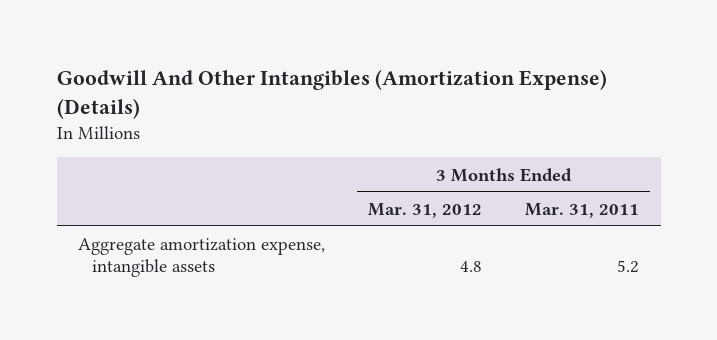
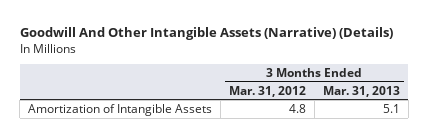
[56,69,607,120] Goodwill And Other Intangibles (Amortization Expense) (Details) -> [19,27,393,41] Goodwill And Other Intangible Assets (Narrative) (Details)
[525,202,640,218] Mar. 31, 2011 -> none
none -> [322,85,400,97] Mar. 31, 2013
[78,238,326,277] Aggregate amortization expense, intangible assets -> [27,103,212,116] Amortization of Intangible Assets

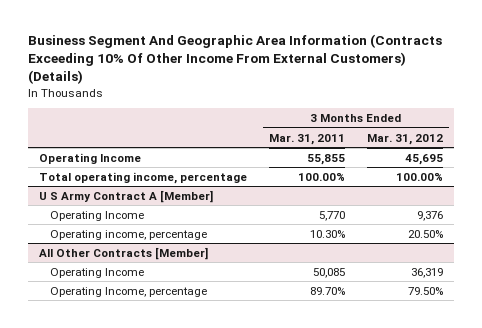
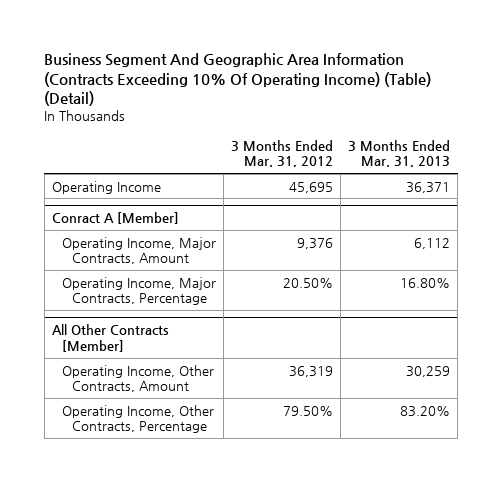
[27,34,442,85] Business Segment And Geographic Area Information (Contracts Exceeding 10% Of Other Income From External Customers) (Details) -> [44,52,432,107] Business Segment And Geographic Area Information (Contracts Exceeding 10% Of Operating Income) (Table) (Detail)
[268,133,345,145] Mar. 31, 2011 -> none
none -> [348,139,451,168] 3 Months Ended Mar. 31, 2013
[38,171,247,184] Total operating income, percentage -> none
[38,189,213,203] U S Army Contract A [Member] -> none
none -> [51,212,179,225] Conract A [Member]
[49,210,144,221] Operating Income -> [62,236,217,265] Operating Income, Major Contracts, Amount
[49,229,207,240] Operating income, percentage -> [62,276,217,306] Operating Income, Major Contracts, Percentage
[49,267,144,278] Operating Income -> [62,364,215,393] Operating Income, Other Contracts, Amount
[49,286,207,297] Operating Income, percentage -> [62,404,215,434] Operating Income, Other Contracts, Percentage

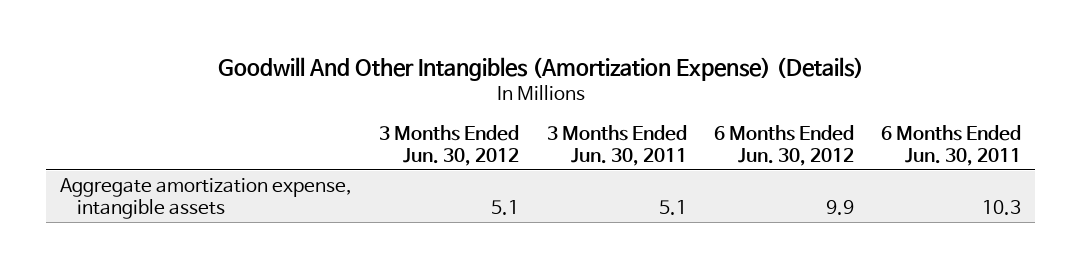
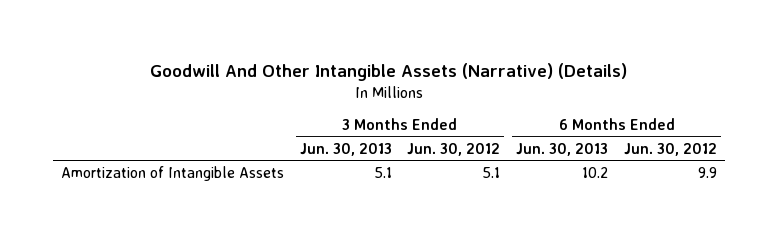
[217,56,864,81] Goodwill And Other Intangibles (Amortization Expense) (Details) -> [149,63,627,82] Goodwill And Other Intangible Assets (Narrative) (Details)
[546,124,687,167] 3 Months Ended Jun. 30, 2011 -> none
[881,124,1022,167] 6 Months Ended Jun. 30, 2011 -> none
none -> [299,142,392,156] Jun. 30, 2013
none -> [516,142,609,156] Jun. 30, 2013
[59,177,352,220] Aggregate amortization expense, intangible assets -> [60,165,284,181] Amortization of Intangible Assets

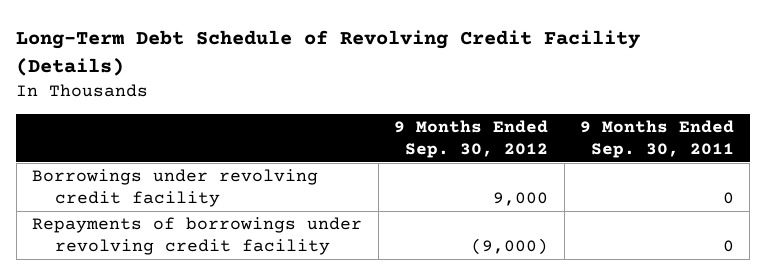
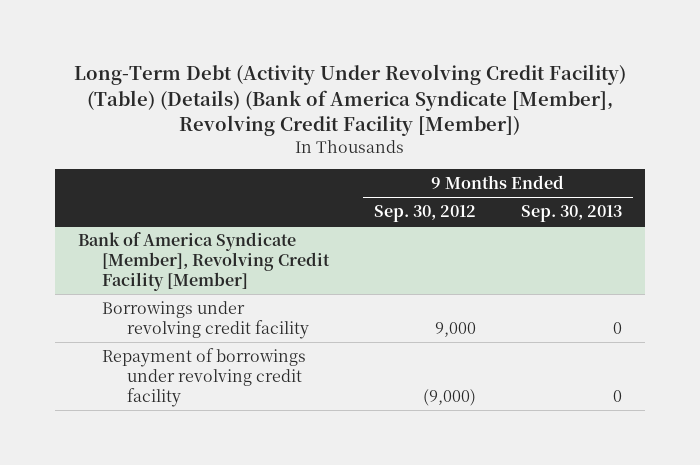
[16,30,641,76] Long-Term Debt Schedule of Revolving Credit Facility (Details) -> [73,64,626,136] Long-Term Debt (Activity Under Revolving Credit Facility) (Table) (Details) (Bank of America Syndicate [Member], Revolving Credit Facility [Member])
[580,120,735,159] 9 Months Ended Sep. 30, 2011 -> none
none -> [521,205,623,223] Sep. 30, 2013
none -> [77,231,331,291] Bank of America Syndicate [Member], Revolving Credit Facility [Member]
[32,217,363,255] Repayments of borrowings under revolving credit facility -> [102,347,307,407] Repayment of borrowings under revolving credit facility

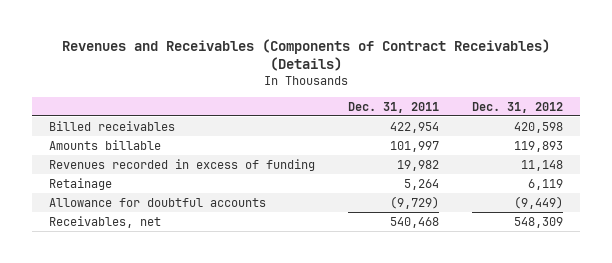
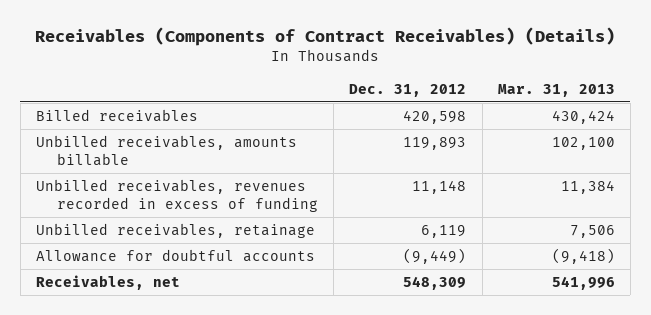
[62,38,551,72] Revenues and Receivables (Components of Contract Receivables) (Details) -> [35,27,616,47] Receivables (Components of Contract Receivables) (Details)
[348,101,440,113] Dec. 31, 2011 -> none
none -> [497,83,615,97] Mar. 31, 2013
[49,139,162,150] Amounts billable -> [35,135,297,166] Unbilled receivables, amounts billable
[49,158,316,171] Revenues recorded in excess of funding -> [35,179,319,212] Unbilled receivables, revenues recorded in excess of funding
[49,177,113,190] Retainage -> [35,223,315,239] Unbilled receivables, retainage

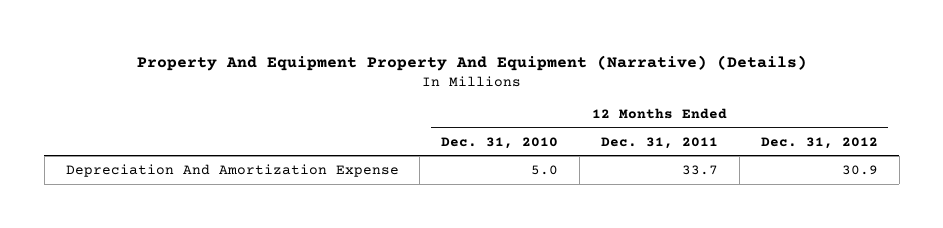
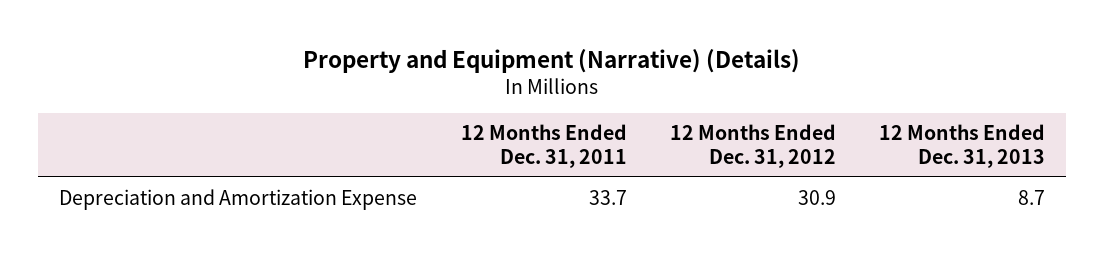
[136,54,807,71] Property And Equipment Property And Equipment (Narrative) (Details) -> [303,48,801,73] Property and Equipment (Narrative) (Details)
[441,136,559,149] Dec. 31, 2010 -> none
none -> [878,124,1045,169] 12 Months Ended Dec. 31, 2013
[65,163,399,177] Depreciation And Amortization Expense -> [59,188,418,210] Depreciation and Amortization Expense

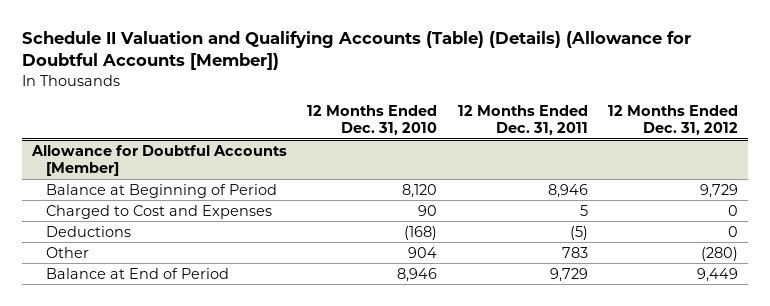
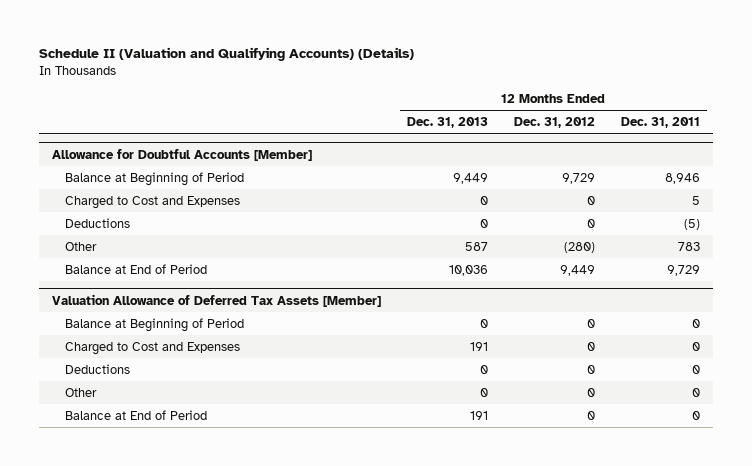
[21,31,691,71] Schedule II Valuation and Qualifying Accounts (Table) (Details) (Allowance for Doubtful Accounts [Member]) -> [38,46,414,61] Schedule II (Valuation and Qualifying Accounts) (Details)
[307,104,438,136] 12 Months Ended Dec. 31, 2010 -> none
none -> [406,117,488,129] Dec. 31, 2013
none -> [51,293,381,307] Valuation Allowance of Deferred Tax Assets [Member]
none -> [65,317,245,332] Balance at Beginning of Period
none -> [65,341,241,355] Charged to Cost and Expenses
none -> [65,363,131,374] Deductions
none -> [65,387,98,397] Other
none -> [65,409,208,420] Balance at End of Period

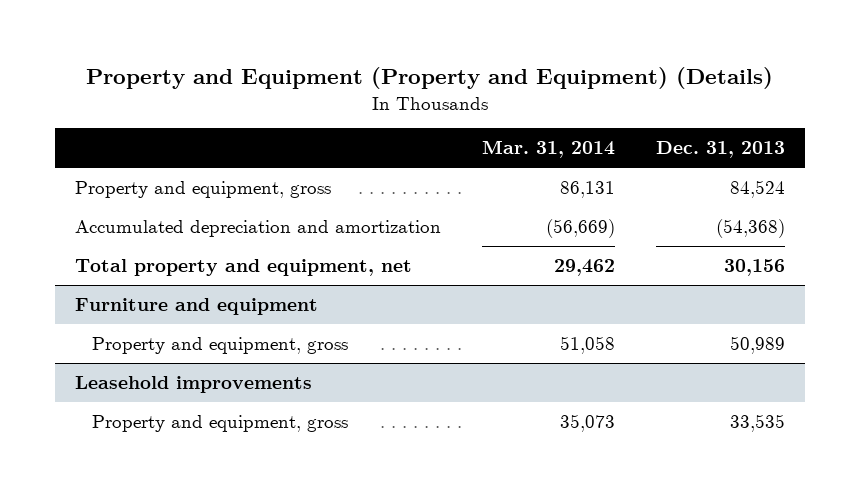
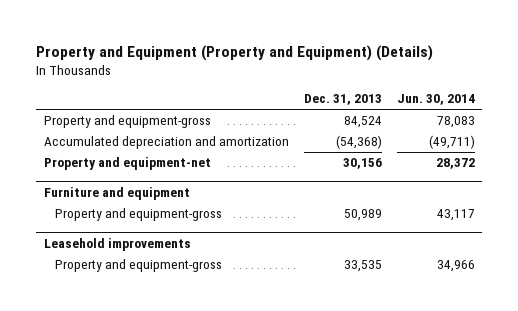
[482,140,616,159] Mar. 31, 2014 -> none
none -> [396,94,475,106] Jun. 30, 2014
[75,180,332,198] Property and equipment, gross -> [43,115,211,129] Property and equipment-gross
[75,258,413,276] Total property and equipment, net -> [43,157,211,171] Property and equipment-net
[92,336,349,354] Property and equipment, gross -> [54,208,222,222] Property and equipment-gross
[92,414,349,432] Property and equipment, gross -> [54,259,222,273] Property and equipment-gross

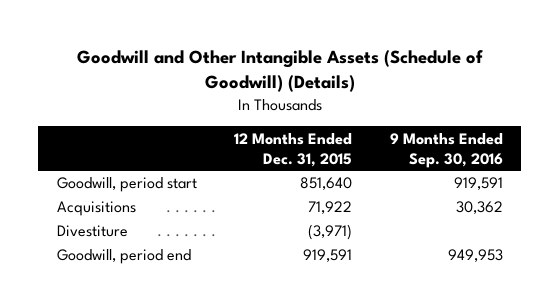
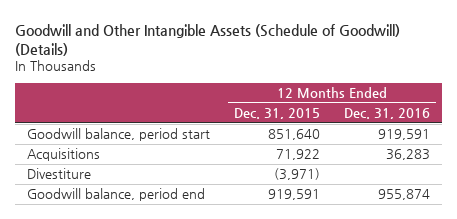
[389,132,503,168] 9 Months Ended Sep. 30, 2016 -> none
none -> [343,108,430,120] Dec. 31, 2016
[56,177,197,193] Goodwill, period start -> [27,128,211,142] Goodwill balance, period start
[56,249,191,265] Goodwill, period end -> [27,188,206,202] Goodwill balance, period end

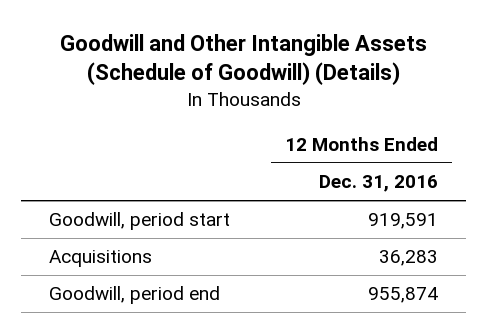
[234,108,321,120] Dec. 31, 2015 -> none
[27,128,211,142] Goodwill balance, period start -> [48,212,230,231] Goodwill, period start
[27,168,92,180] Divestiture -> none
[27,188,206,202] Goodwill balance, period end -> [48,286,220,305] Goodwill, period end

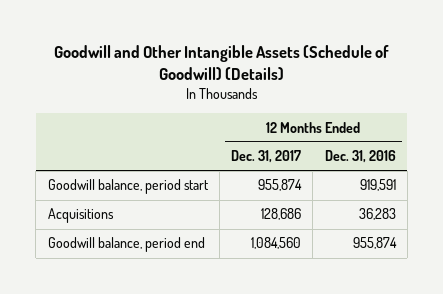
none -> [231,150,302,164] Dec. 31, 2017
[48,212,230,231] Goodwill, period start -> [47,179,209,195] Goodwill balance, period start
[48,286,220,305] Goodwill, period end -> [47,237,205,253] Goodwill balance, period end

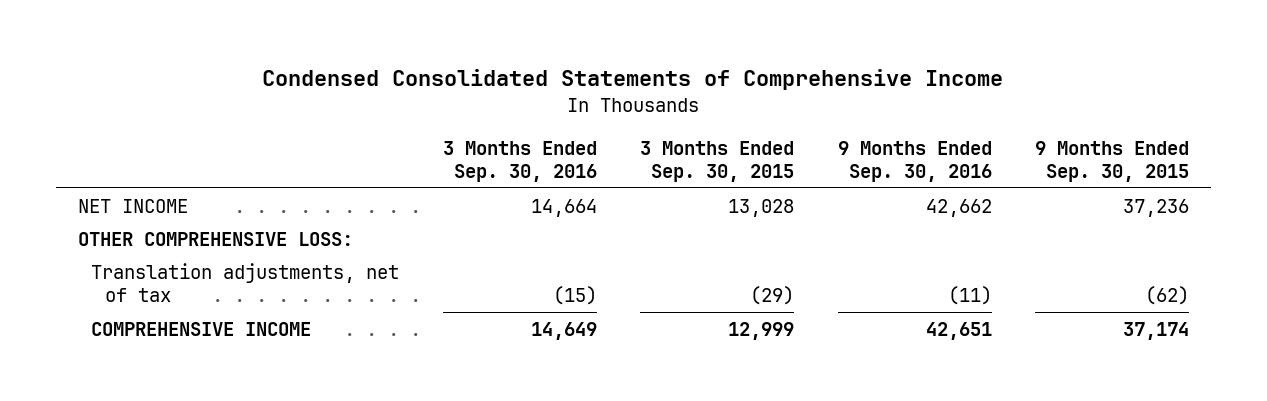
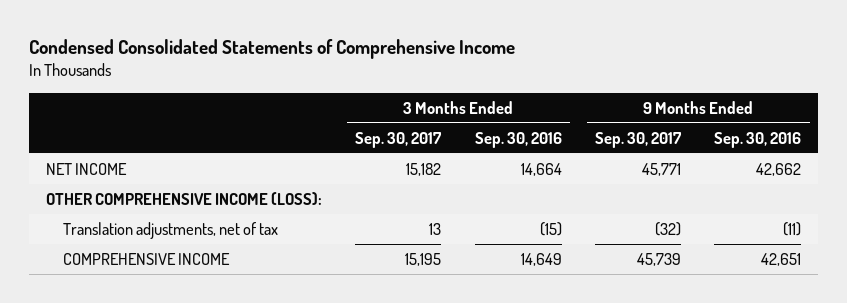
[640,140,795,183] 3 Months Ended Sep. 30, 2015 -> none
[1035,140,1190,183] 9 Months Ended Sep. 30, 2015 -> none
none -> [355,131,443,148] Sep. 30, 2017
none -> [595,131,683,148] Sep. 30, 2017
[77,231,353,246] OTHER COMPREHENSIVE LOSS: -> [45,191,322,205] OTHER COMPREHENSIVE INCOME (LOSS):

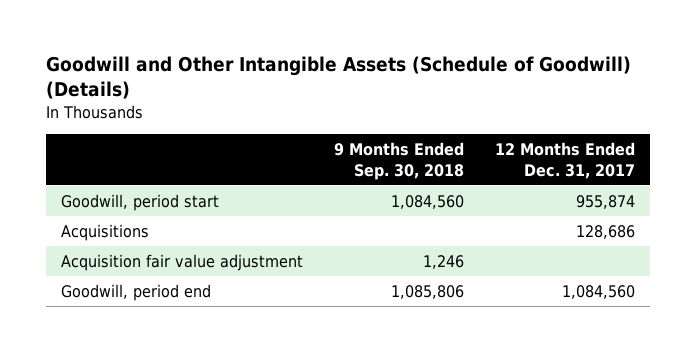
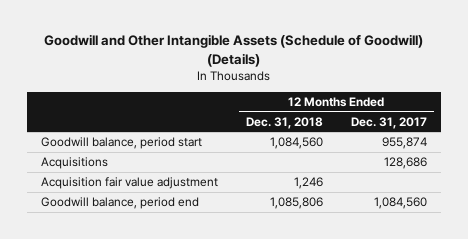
[333,142,464,180] 9 Months Ended Sep. 30, 2018 -> none
none -> [245,116,323,129] Dec. 31, 2018
[60,194,219,212] Goodwill, period start -> [40,137,202,150] Goodwill balance, period start
[60,284,211,302] Goodwill, period end -> [40,197,199,210] Goodwill balance, period end

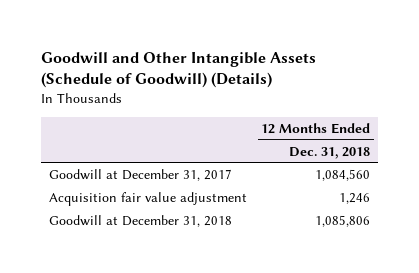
[350,116,427,129] Dec. 31, 2017 -> none
[40,157,108,170] Acquisitions -> none
[40,137,202,150] Goodwill balance, period start -> [48,168,232,181] Goodwill at December 31, 2017
[40,197,199,210] Goodwill balance, period end -> [48,214,232,227] Goodwill at December 31, 2018

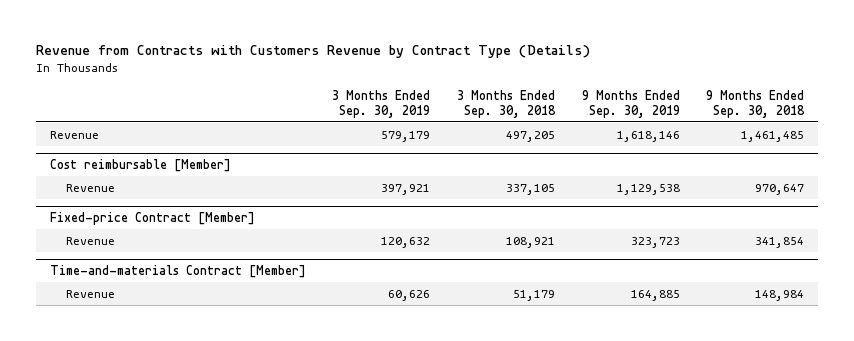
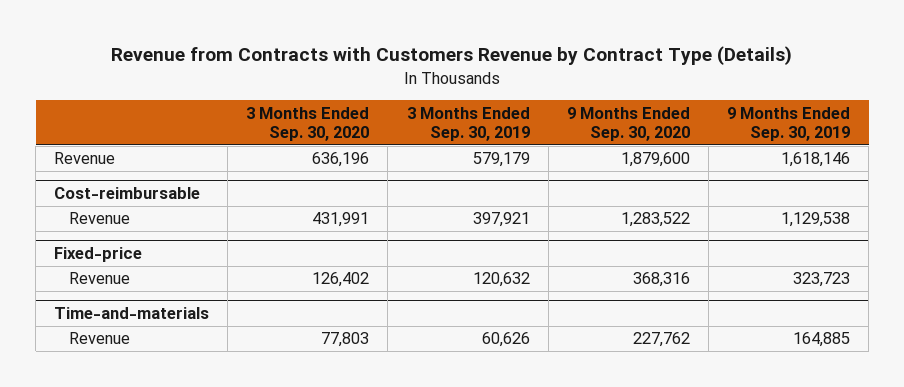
[456,89,556,118] 3 Months Ended Sep. 30, 2018 -> none
[706,89,806,118] 9 Months Ended Sep. 30, 2018 -> none
none -> [246,106,370,142] 3 Months Ended Sep. 30, 2020
none -> [566,106,690,142] 9 Months Ended Sep. 30, 2020
[49,159,231,173] Cost reimbursable [Member] -> [54,187,201,200] Cost-reimbursable
[49,212,255,226] Fixed-price Contract [Member] -> [54,247,143,263] Fixed-price
[49,265,306,279] Time-and-materials Contract [Member] -> [54,307,210,320] Time-and-materials

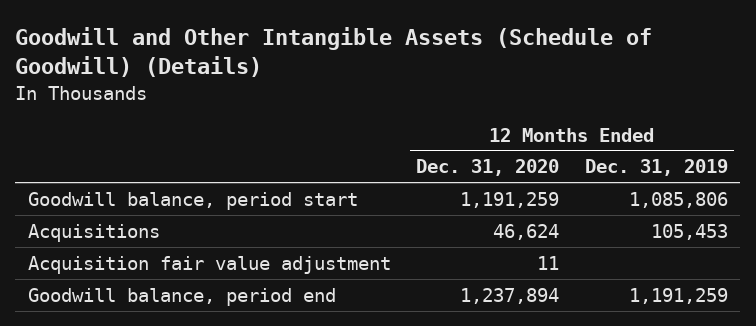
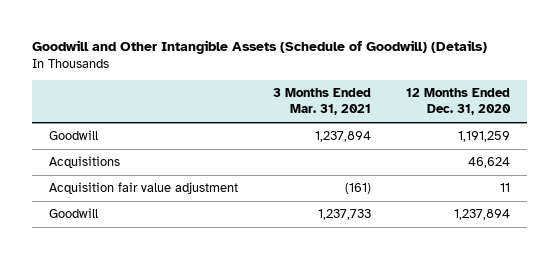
[584,159,728,177] Dec. 31, 2019 -> none
none -> [273,88,372,116] 3 Months Ended Mar. 31, 2021
[28,191,359,210] Goodwill balance, period start -> [49,130,99,141] Goodwill
[28,287,337,306] Goodwill balance, period end -> [49,208,99,219] Goodwill

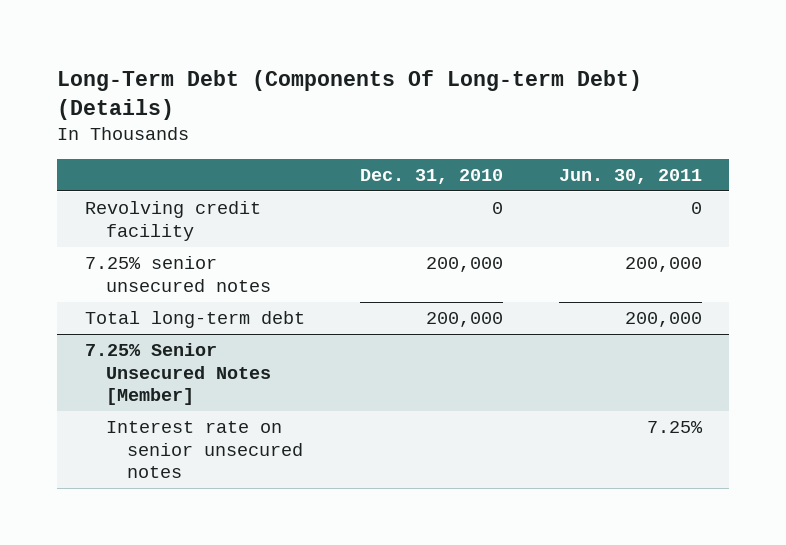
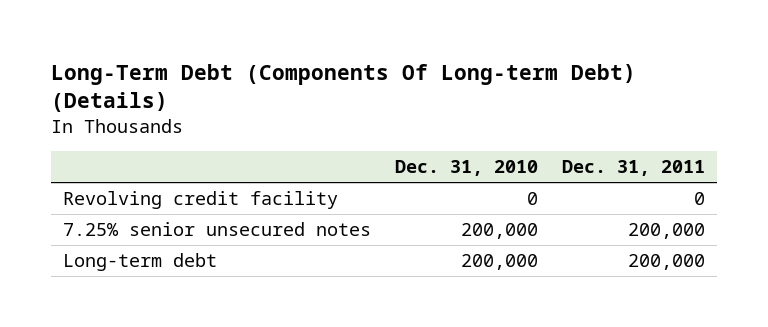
[558,168,702,184] Jun. 30, 2011 -> none
none -> [562,160,706,177] Dec. 31, 2011
[84,343,272,406] 7.25% Senior Unsecured Notes [Member] -> none
[106,421,304,479] Interest rate on senior unsecured notes -> none
[84,311,305,329] Total long-term debt -> [63,253,218,272] Long-term debt

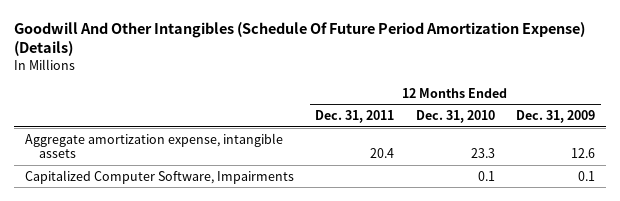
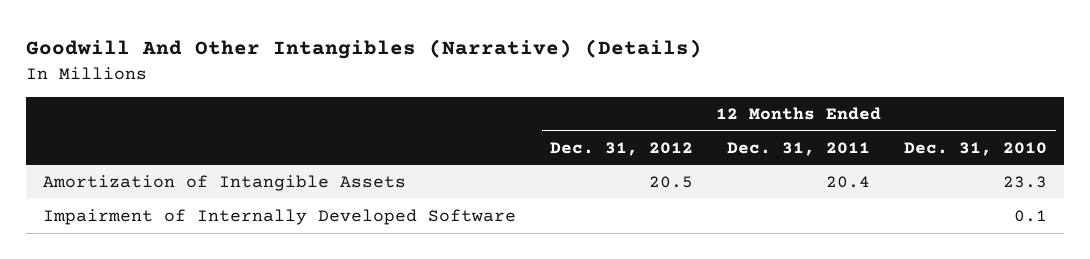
[14,21,586,56] Goodwill And Other Intangibles (Schedule Of Future Period Amortization Expense) (Details) -> [26,39,703,60] Goodwill And Other Intangibles (Narrative) (Details)
[516,109,596,123] Dec. 31, 2009 -> none
none -> [550,141,694,156] Dec. 31, 2012
[25,132,284,159] Aggregate amortization expense, intangible assets -> [43,175,407,192] Amortization of Intangible Assets
[25,169,295,184] Capitalized Computer Software, Impairments -> [43,209,517,226] Impairment of Internally Developed Software

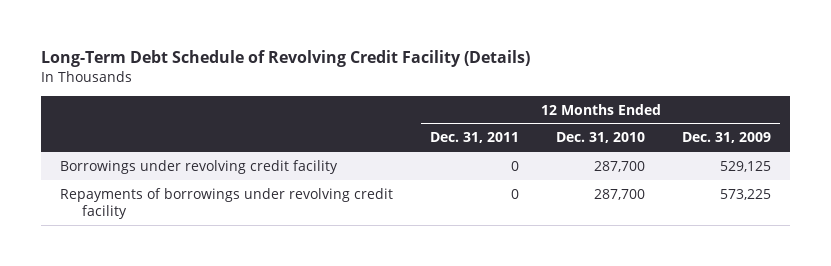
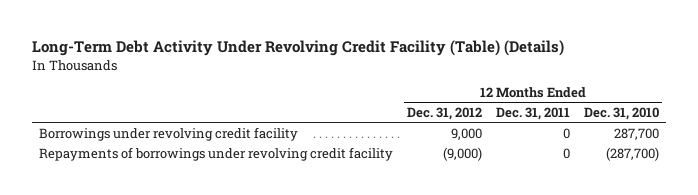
[41,49,531,67] Long-Term Debt Schedule of Revolving Credit Facility (Details) -> [32,40,565,57] Long-Term Debt Activity Under Revolving Credit Facility (Table) (Details)
[682,132,772,144] Dec. 31, 2009 -> none
none -> [407,107,483,121] Dec. 31, 2012
[594,188,646,200] 287,700 -> [605,146,659,161] (287,700)

